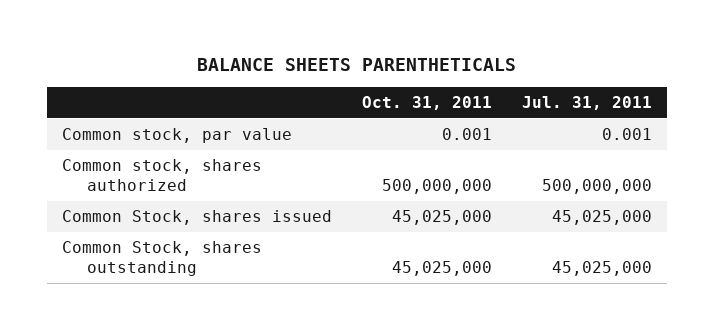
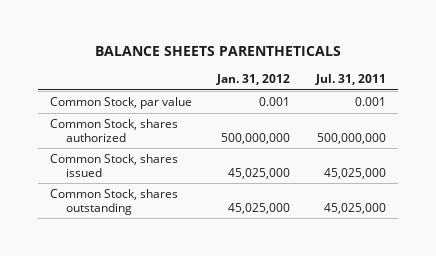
[361,95,492,110] Oct. 31, 2011 -> none
none -> [216,73,291,85] Jan. 31, 2012
[61,128,292,144] Common stock, par value -> [50,97,193,110] Common Stock, par value
[61,159,262,192] Common stock, shares authorized -> [50,119,179,142] Common Stock, shares authorized

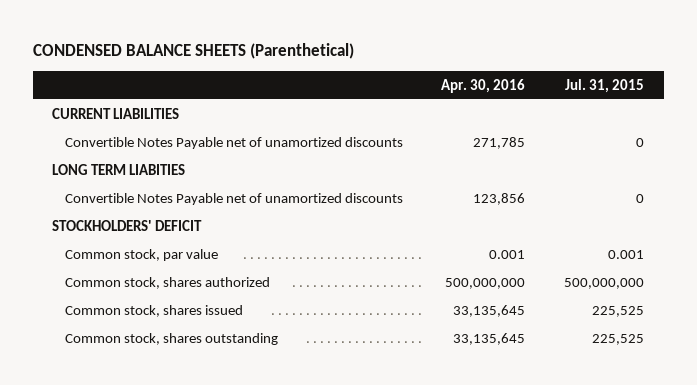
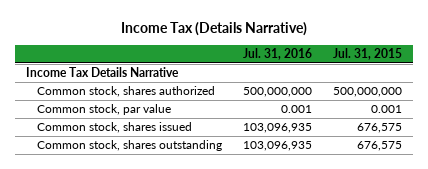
[33,42,355,59] CONDENSED BALANCE SHEETS (Parenthetical) -> [121,22,308,37] Income Tax (Details Narrative)
[441,78,526,93] Apr. 30, 2016 -> none
none -> [243,48,313,61] Jul. 31, 2016
[52,107,180,119] CURRENT LIABILITIES -> none
[64,136,403,149] Convertible Notes Payable net of unamortized discounts -> none
[52,163,186,175] LONG TERM LIABITIES -> none
[64,192,403,205] Convertible Notes Payable net of unamortized discounts -> none
[52,219,203,231] STOCKHOLDERS' DEFICIT -> none
none -> [25,67,179,78] Income Tax Details Narrative
[64,248,218,261] Common stock, par value -> [36,104,171,116] Common stock, par value
[592,305,645,317] 225,525 -> [357,123,403,134] 676,575
[592,333,645,345] 225,525 -> [357,141,403,152] 676,575

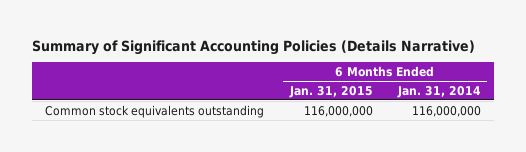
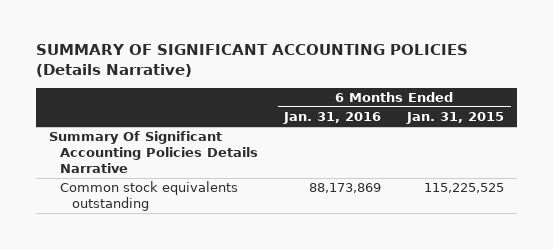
[32,39,476,55] Summary of Significant Accounting Policies (Details Narrative) -> [35,44,468,78] SUMMARY OF SIGNIFICANT ACCOUNTING POLICIES (Details Narrative)
[397,85,482,98] Jan. 31, 2014 -> none
none -> [283,112,382,125] Jan. 31, 2016
none -> [48,131,259,174] Summary Of Significant Accounting Policies Details Narrative
[303,105,373,117] 116,000,000 -> [424,183,505,194] 115,225,525

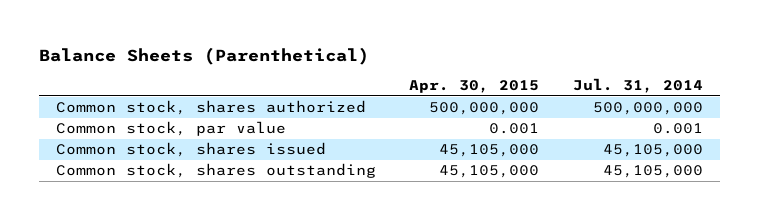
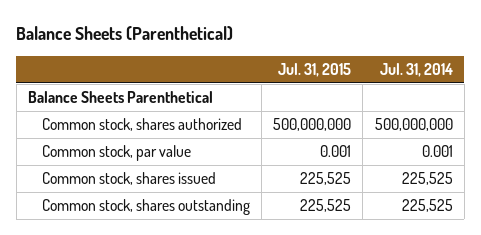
[409,80,540,94] Apr. 30, 2015 -> none
none -> [278,62,352,77] Jul. 31, 2015
none -> [28,91,214,104] Balance Sheets Parenthetical
[603,144,704,158] 45,105,000 -> [401,172,453,186] 225,525
[603,165,704,179] 45,105,000 -> [401,199,453,213] 225,525

